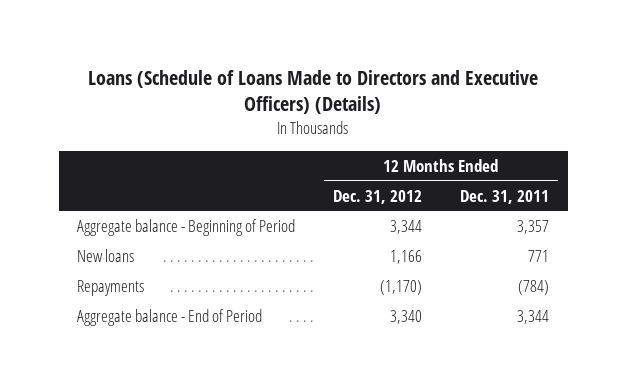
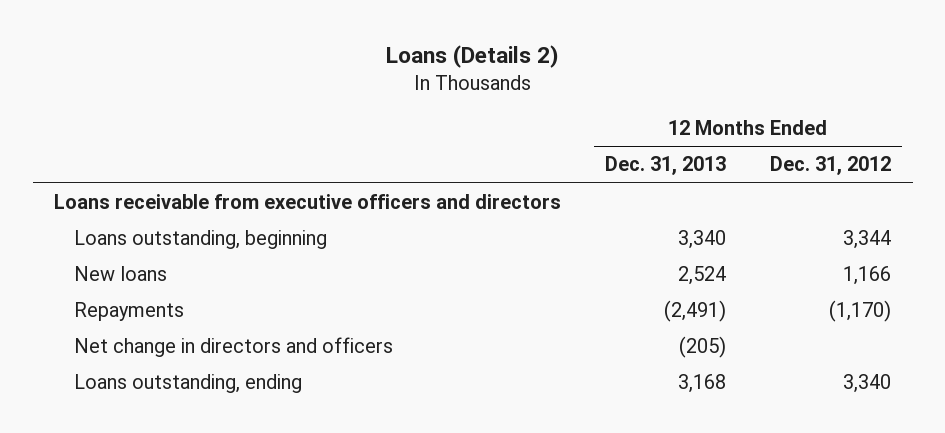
[88,69,539,115] Loans (Schedule of Loans Made to Directors and Executive Officers) (Details) -> [385,45,559,69] Loans (Details 2)
[459,189,549,204] Dec. 31, 2011 -> none
none -> [605,156,727,176] Dec. 31, 2013
none -> [54,194,562,210] Loans receivable from executive officers and directors
[77,218,296,236] Aggregate balance - Beginning of Period -> [74,230,328,250] Loans outstanding, beginning
none -> [74,337,394,358] Net change in directors and officers
[77,308,263,326] Aggregate balance - End of Period -> [74,374,303,394] Loans outstanding, ending

